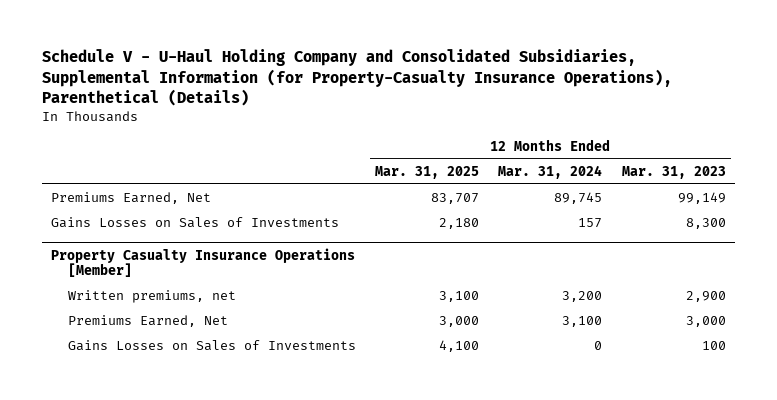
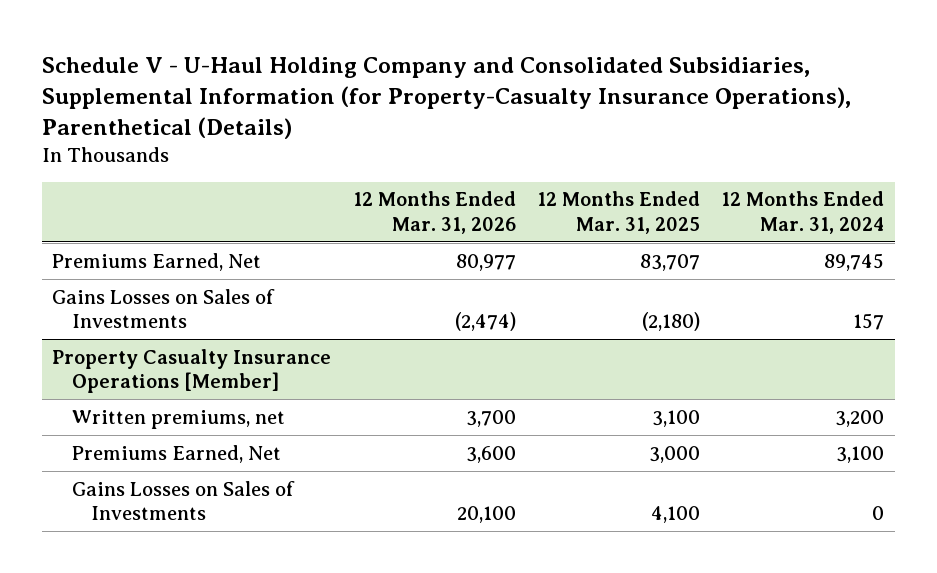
[621,165,726,179] Mar. 31, 2023 -> none
none -> [352,191,516,234] 12 Months Ended Mar. 31, 2026
[439,218,480,230] 2,180 -> [642,312,701,332] (2,180)

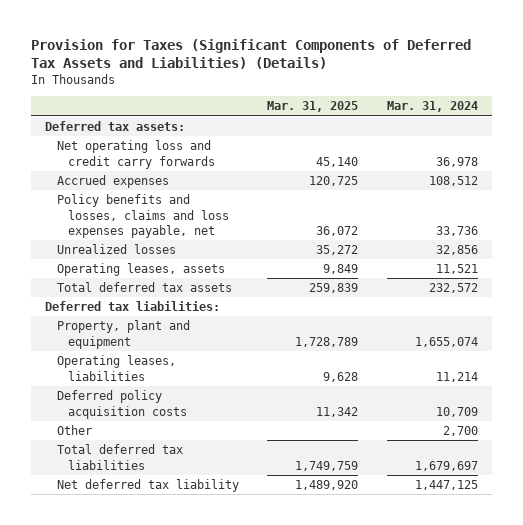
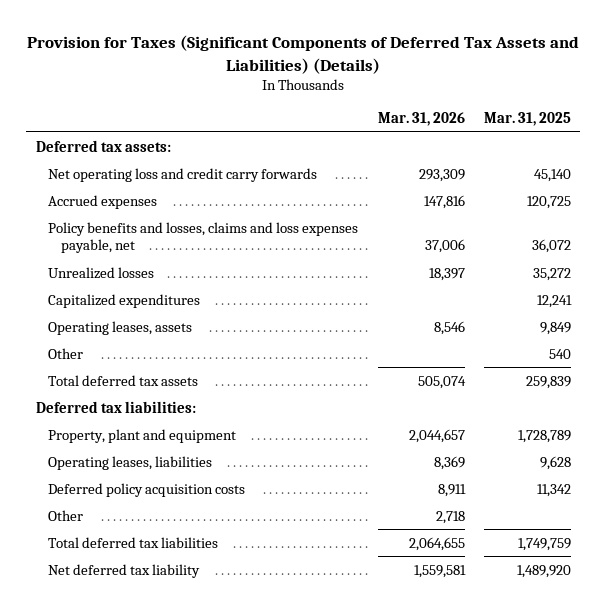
[387,101,479,113] Mar. 31, 2024 -> none
none -> [377,111,465,126] Mar. 31, 2026
none -> [48,293,201,308] Capitalized expenditures
none -> [48,347,84,359] Other

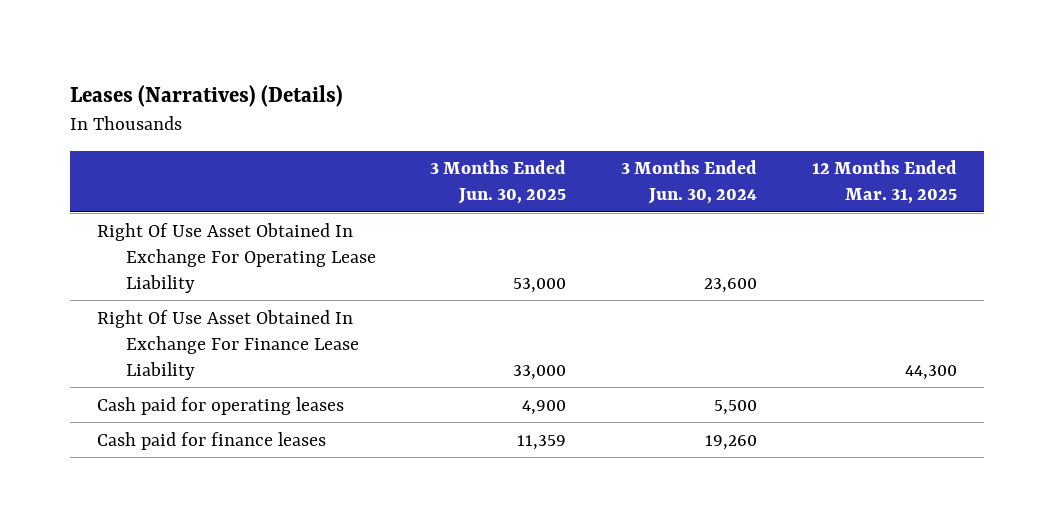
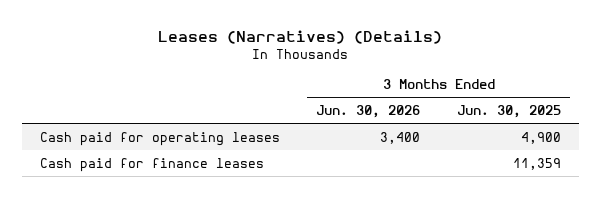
[621,160,758,205] 3 Months Ended Jun. 30, 2024 -> none
[811,160,957,205] 12 Months Ended Mar. 31, 2025 -> none
none -> [316,105,421,119] Jun. 30, 2026
[97,222,376,293] Right Of Use Asset Obtained In Exchange For Operating Lease Liability -> none
[97,309,359,380] Right Of Use Asset Obtained In Exchange For Finance Lease Liability -> none

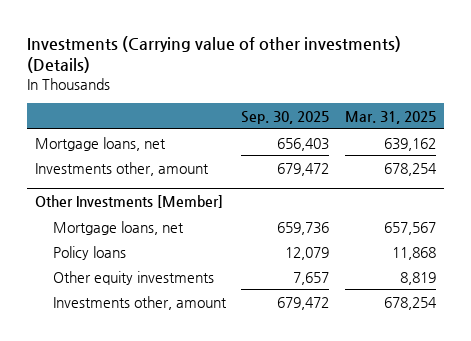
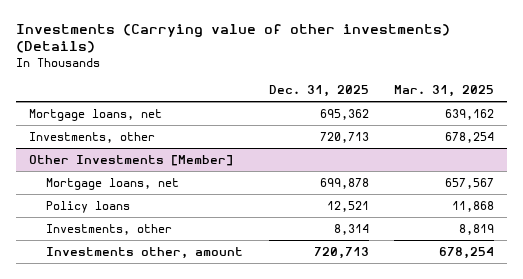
[241,111,330,125] Sep. 30, 2025 -> none
none -> [268,85,369,98] Dec. 31, 2025
[34,161,209,176] Investments other, amount -> [28,131,155,143] Investments, other
[52,270,214,285] Other equity investments -> [46,223,173,235] Investments, other

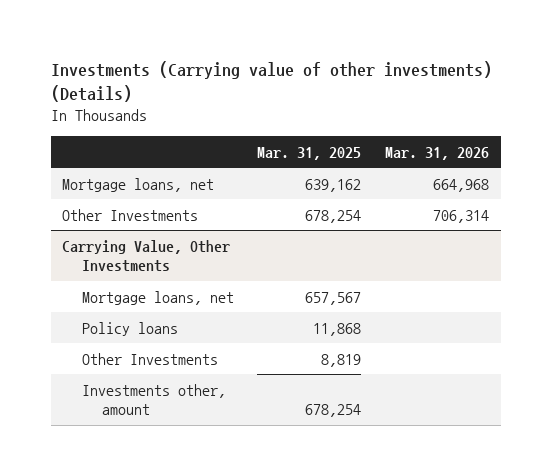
[268,85,369,98] Dec. 31, 2025 -> none
none -> [384,146,489,160] Mar. 31, 2026
[28,154,233,166] Other Investments [Member] -> none
[28,131,155,143] Investments, other -> [62,208,199,221] Other Investments
none -> [62,239,231,273] Carrying Value, Other Investments
[46,223,173,235] Investments, other -> [81,352,218,365] Other Investments

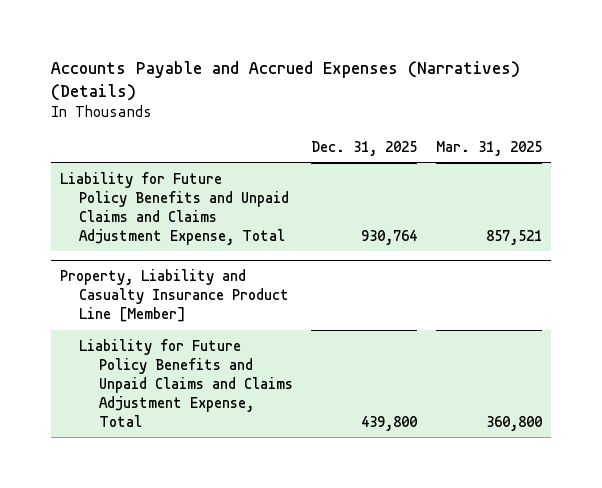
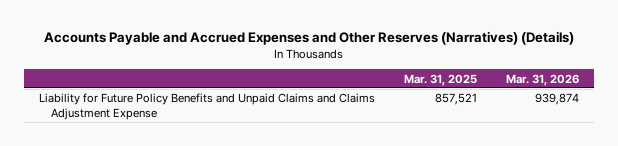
[50,60,520,101] Accounts Payable and Accrued Expenses (Narratives) (Details) -> [44,31,575,46] Accounts Payable and Accrued Expenses and Other Reserves (Narratives) (Details)
[311,140,418,156] Dec. 31, 2025 -> none
none -> [506,73,580,86] Mar. 31, 2026
[60,269,290,323] Property, Liability and Casualty Insurance Product Line [Member] -> none
[79,338,293,428] Liability for Future Policy Benefits and Unpaid Claims and Claims Adjustment Expense, Total -> none
[60,171,290,245] Liability for Future Policy Benefits and Unpaid Claims and Claims Adjustment Expense, Total -> [38,93,375,121] Liability for Future Policy Benefits and Unpaid Claims and Claims Adjustment Expense

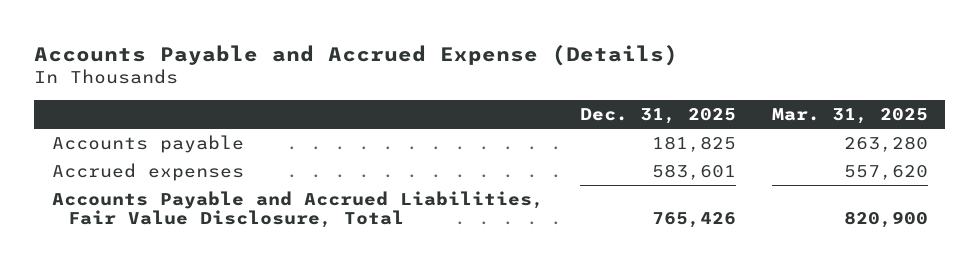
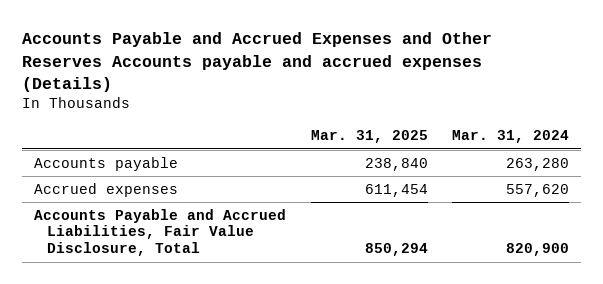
[34,44,679,66] Accounts Payable and Accrued Expense (Details) -> [22,32,493,92] Accounts Payable and Accrued Expenses and Other Reserves Accounts payable and accrued expenses (Details)
[579,108,736,125] Dec. 31, 2025 -> none
none -> [452,130,570,144] Mar. 31, 2024
[843,135,928,152] 263,280 -> [364,157,428,171] 238,840
[843,164,928,180] 557,620 -> [364,183,428,197] 611,454
[843,211,928,229] 820,900 -> [364,243,428,257] 850,294

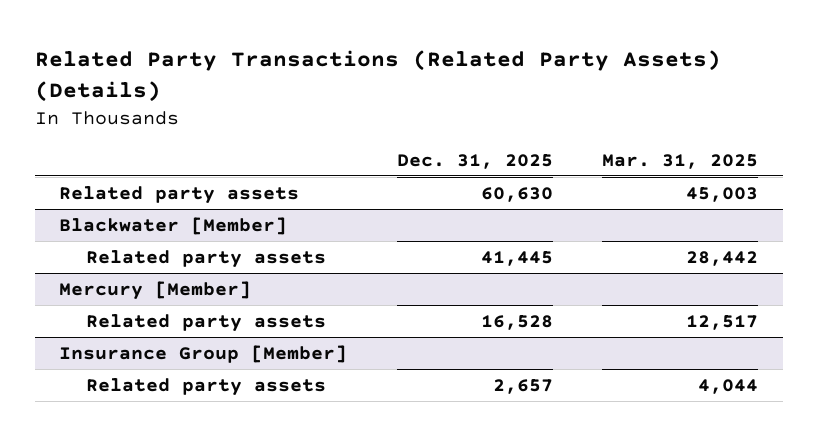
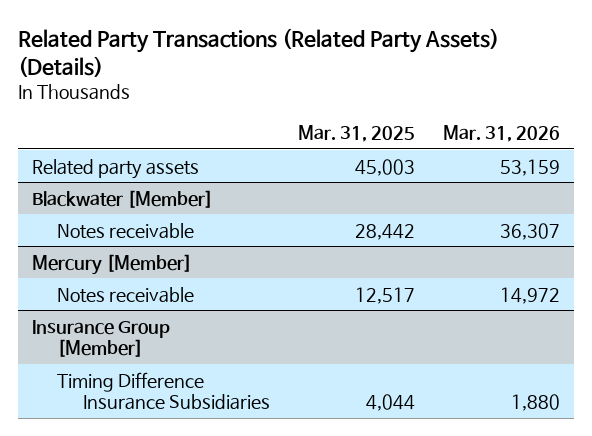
[396,153,553,169] Dec. 31, 2025 -> none
none -> [443,124,561,142] Mar. 31, 2026
[85,249,326,268] Related party assets -> [57,222,195,239] Notes receivable
[85,313,326,332] Related party assets -> [57,286,195,303] Notes receivable
[85,377,326,396] Related party assets -> [57,371,270,410] Timing Difference Insurance Subsidiaries

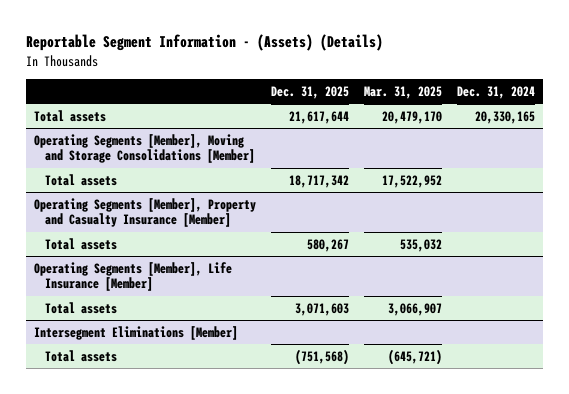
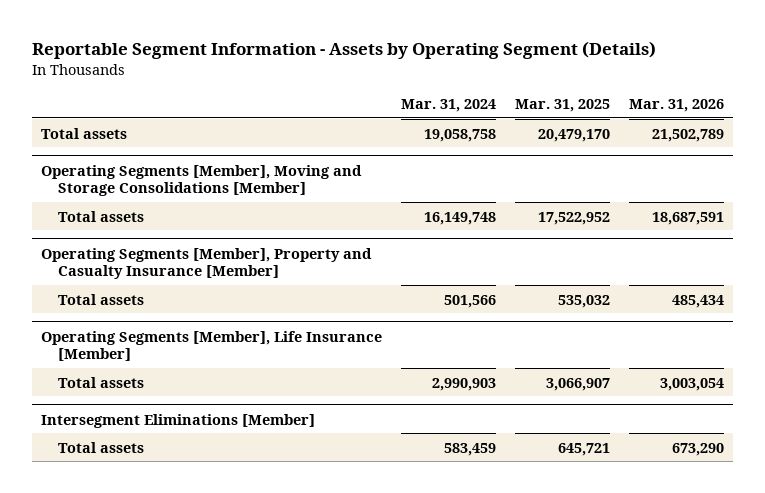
[26,34,384,52] Reportable Segment Information - (Assets) (Details) -> [31,40,656,59] Reportable Segment Information - Assets by Operating Segment (Details)
[271,85,350,99] Dec. 31, 2025 -> none
[457,85,536,99] Dec. 31, 2024 -> none
none -> [401,98,497,112] Mar. 31, 2024
none -> [628,98,724,112] Mar. 31, 2026
[388,348,443,365] (645,721) -> [557,442,610,456] 645,721

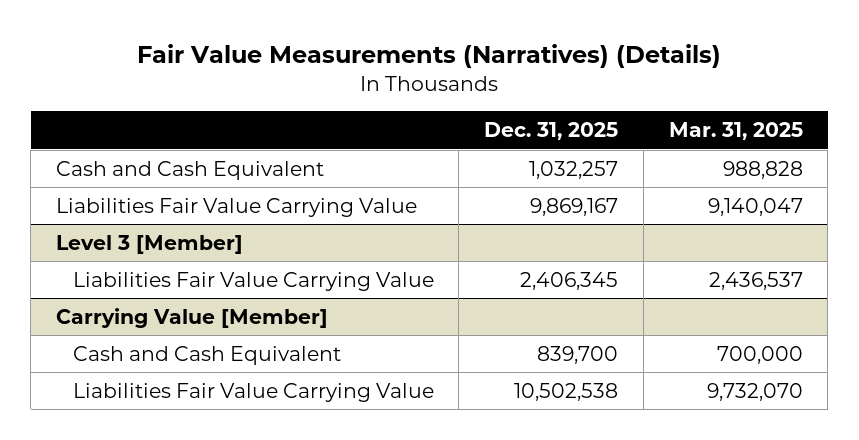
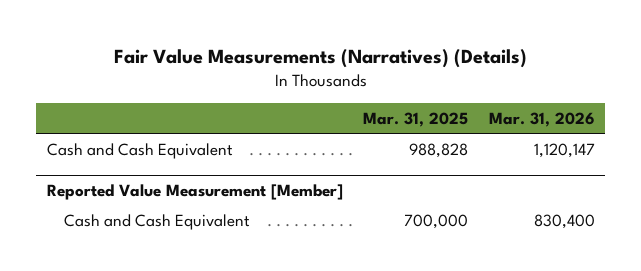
[484,122,619,141] Dec. 31, 2025 -> none
none -> [488,112,595,128] Mar. 31, 2026
[55,197,417,217] Liabilities Fair Value Carrying Value -> none
[55,234,243,254] Level 3 [Member] -> none
[72,271,434,291] Liabilities Fair Value Carrying Value -> none
[55,307,328,328] Carrying Value [Member] -> [46,183,343,200] Reported Value Measurement [Member]
[72,382,434,402] Liabilities Fair Value Carrying Value -> none

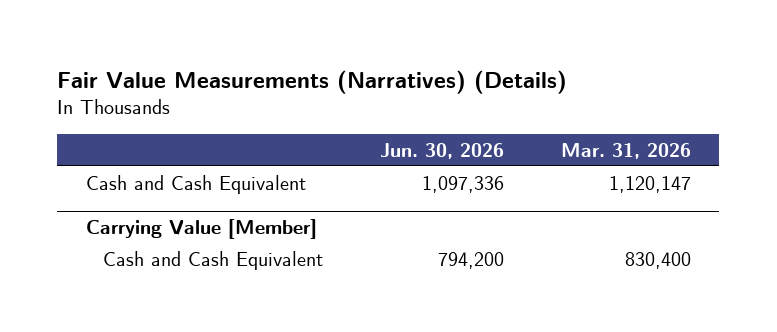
[363,112,469,128] Mar. 31, 2025 -> none
none -> [380,142,505,159] Jun. 30, 2026
[46,183,343,200] Reported Value Measurement [Member] -> [85,218,317,239] Carrying Value [Member]

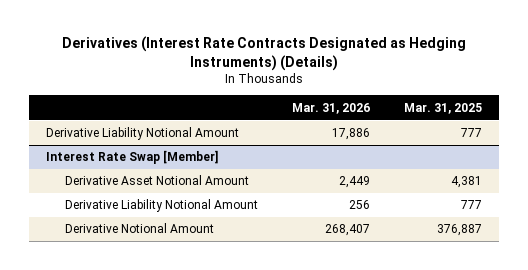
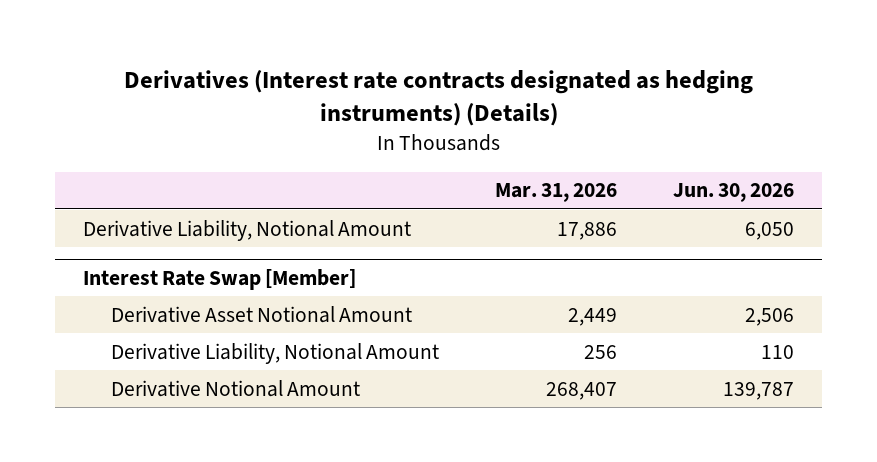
[62,35,467,71] Derivatives (Interest Rate Contracts Designated as Hedging Instruments) (Details) -> [123,70,753,127] Derivatives (Interest rate contracts designated as hedging instruments) (Details)
[404,102,483,114] Mar. 31, 2025 -> none
none -> [673,183,795,203] Jun. 30, 2026
[45,127,239,141] Derivative Liability Notional Amount -> [83,219,412,241] Derivative Liability, Notional Amount
[64,199,258,213] Derivative Liability Notional Amount -> [111,342,440,364] Derivative Liability, Notional Amount

